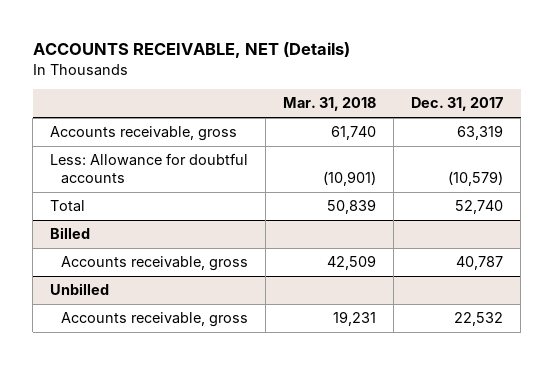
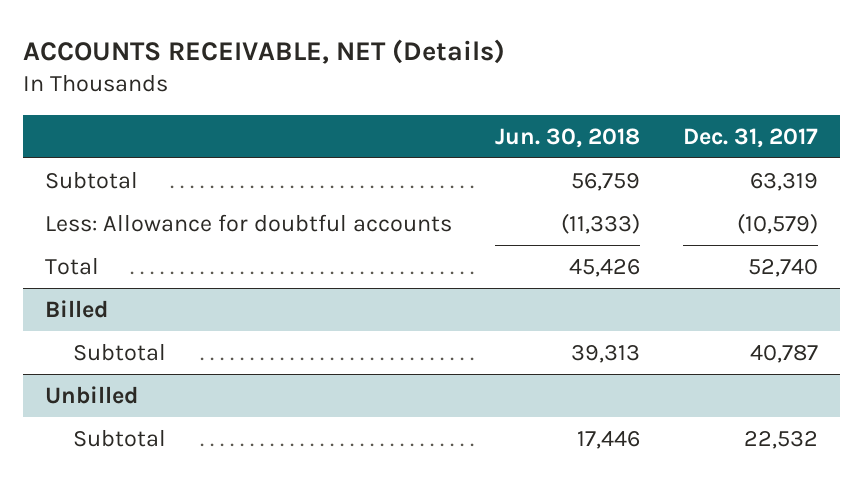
[283,97,377,112] Mar. 31, 2018 -> none
none -> [495,127,641,148] Jun. 30, 2018
[50,126,238,142] Accounts receivable, gross -> [44,170,138,189] Subtotal
[61,256,249,272] Accounts receivable, gross -> [72,342,166,361] Subtotal
[61,312,249,328] Accounts receivable, gross -> [72,428,166,447] Subtotal

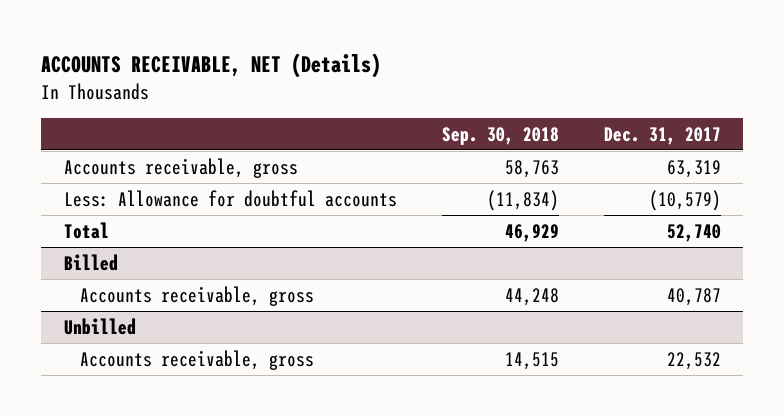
[495,127,641,148] Jun. 30, 2018 -> none
none -> [441,127,559,146] Sep. 30, 2018
[44,170,138,189] Subtotal -> [63,157,298,178] Accounts receivable, gross
[72,342,166,361] Subtotal -> [80,285,315,306] Accounts receivable, gross
[72,428,166,447] Subtotal -> [80,349,315,370] Accounts receivable, gross

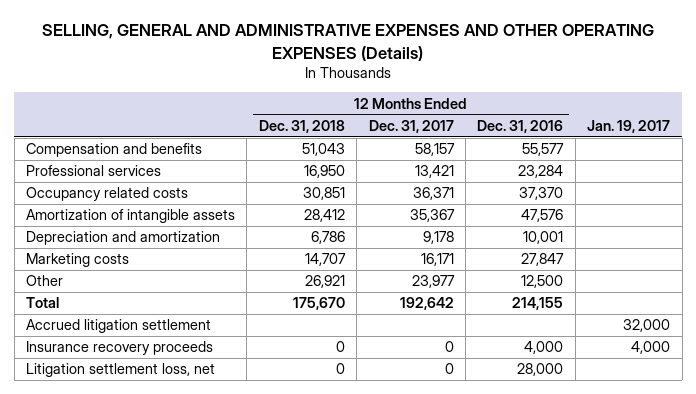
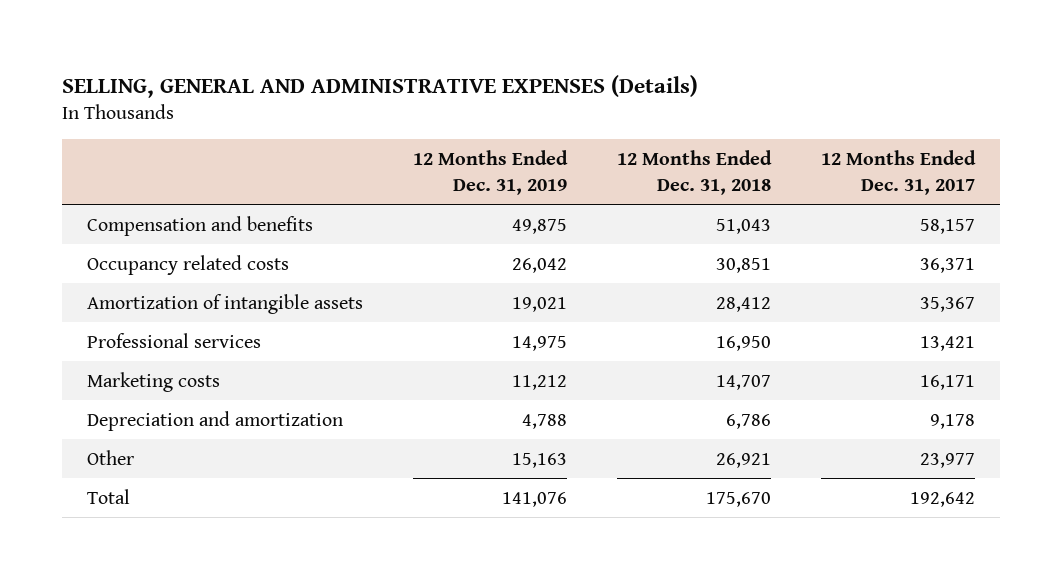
[42,24,655,61] SELLING, GENERAL AND ADMINISTRATIVE EXPENSES AND OTHER OPERATING EXPENSES (Details) -> [61,74,698,98] SELLING, GENERAL AND ADMINISTRATIVE EXPENSES (Details)
[477,119,564,133] Dec. 31, 2016 -> none
[587,119,671,133] Jan. 19, 2017 -> none
none -> [413,150,569,195] 12 Months Ended Dec. 31, 2019
[26,165,162,177] Professional services -> [86,332,261,348] Professional services
[26,231,221,246] Depreciation and amortization -> [86,410,343,431] Depreciation and amortization
[26,319,212,334] Accrued litigation settlement -> none
[26,341,214,356] Insurance recovery proceeds -> none
[26,363,216,378] Litigation settlement loss, net -> none

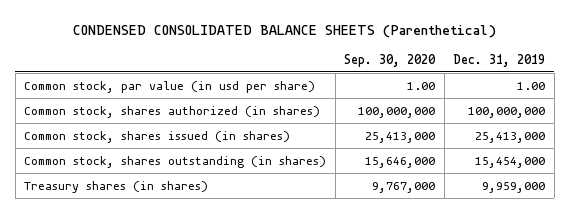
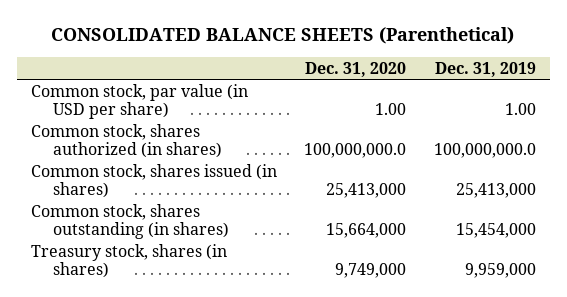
[72,24,496,38] CONDENSED CONSOLIDATED BALANCE SHEETS (Parenthetical) -> [51,27,515,45] CONSOLIDATED BALANCE SHEETS (Parenthetical)
[344,53,437,67] Sep. 30, 2020 -> none
none -> [305,61,407,77] Dec. 31, 2020
[24,80,316,93] Common stock, par value (in usd per share) -> [30,83,248,119] Common stock, par value (in USD per share)
[468,106,546,118] 100,000,000 -> [434,142,537,158] 100,000,000.0
[24,180,209,193] Treasury shares (in shares) -> [30,243,227,278] Treasury stock, shares (in shares)

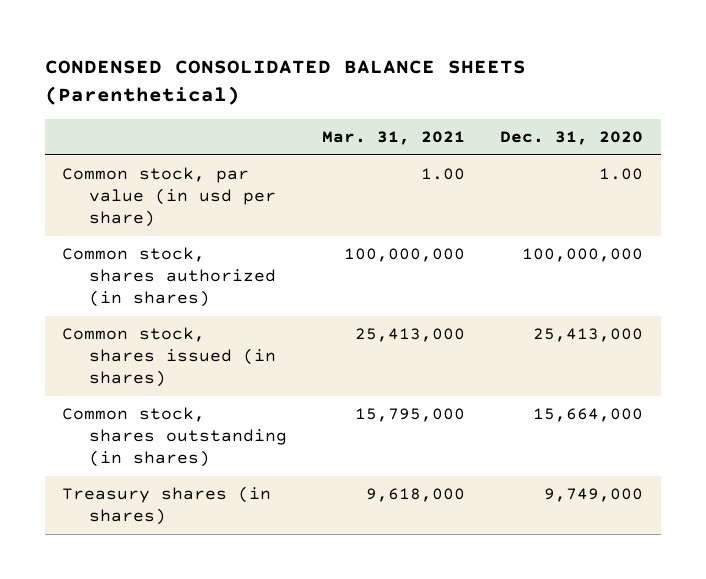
[51,27,515,45] CONSOLIDATED BALANCE SHEETS (Parenthetical) -> [44,59,526,105] CONDENSED CONSOLIDATED BALANCE SHEETS (Parenthetical)
[435,61,537,77] Dec. 31, 2019 -> none
none -> [322,131,466,146] Mar. 31, 2021
[30,83,248,119] Common stock, par value (in USD per share) -> [62,167,276,228] Common stock, par value (in usd per share)
[304,142,407,158] 100,000,000.0 -> [522,248,644,263] 100,000,000
[30,243,227,278] Treasury stock, shares (in shares) -> [62,486,272,526] Treasury shares (in shares)

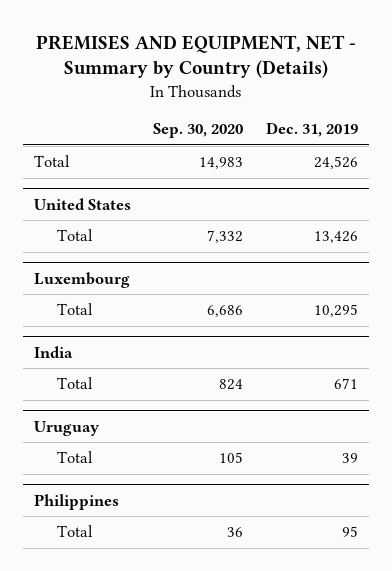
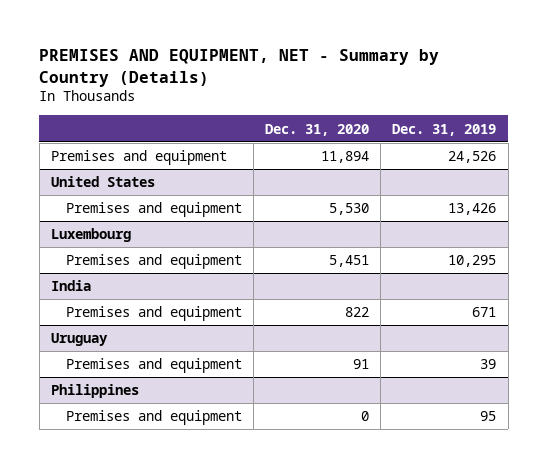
[153,123,244,139] Sep. 30, 2020 -> none
none -> [265,123,370,136] Dec. 31, 2020
[34,155,71,168] Total -> [50,150,227,166] Premises and equipment
[56,229,93,242] Total -> [65,202,242,218] Premises and equipment
[56,303,93,316] Total -> [65,254,242,270] Premises and equipment
[56,377,93,390] Total -> [65,306,242,322] Premises and equipment
[56,451,93,464] Total -> [65,358,242,374] Premises and equipment
[56,525,93,538] Total -> [65,410,242,426] Premises and equipment

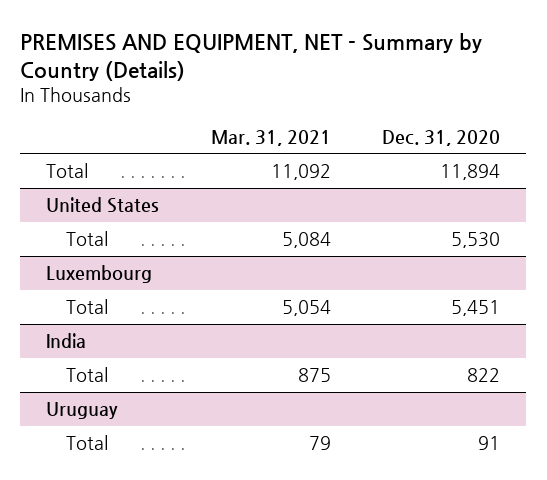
[392,123,497,136] Dec. 31, 2019 -> none
none -> [210,129,331,146] Mar. 31, 2021
[50,150,227,166] Premises and equipment -> [46,163,89,179] Total
[65,202,242,218] Premises and equipment -> [65,231,108,247] Total
[65,254,242,270] Premises and equipment -> [65,299,108,315] Total
[65,306,242,322] Premises and equipment -> [65,367,108,383] Total
[50,384,139,399] Philippines -> none
[65,410,242,426] Premises and equipment -> none
[65,358,242,374] Premises and equipment -> [65,435,108,451] Total

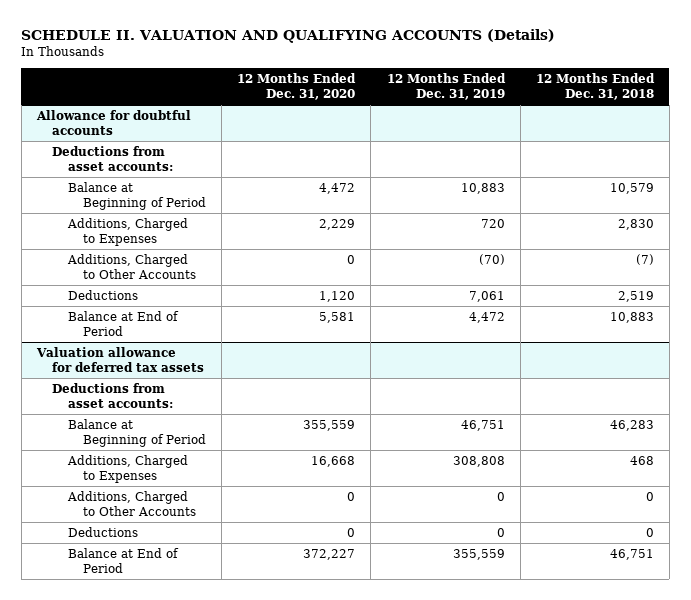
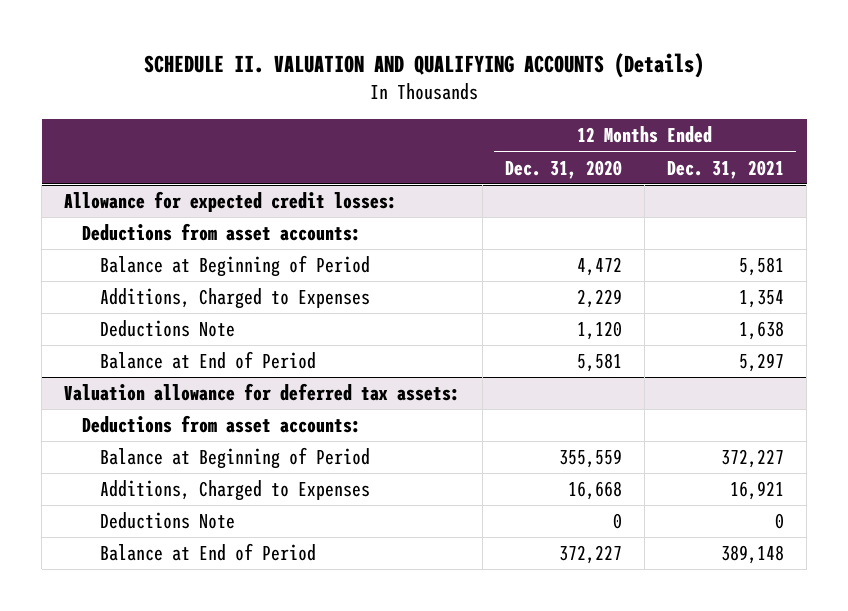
[386,73,506,100] 12 Months Ended Dec. 31, 2019 -> none
[535,73,655,100] 12 Months Ended Dec. 31, 2018 -> none
none -> [667,159,785,179] Dec. 31, 2021
[36,109,192,135] Allowance for doubtful accounts -> [64,191,398,213] Allowance for expected credit losses:
[66,253,196,279] Additions, Charged to Other Accounts -> none
[67,289,138,300] Deductions -> [99,320,235,338] Deductions Note
[36,346,205,372] Valuation allowance for deferred tax assets -> [64,383,461,402] Valuation allowance for deferred tax assets:
[66,490,196,516] Additions, Charged to Other Accounts -> none
[67,526,138,537] Deductions -> [99,512,235,530] Deductions Note

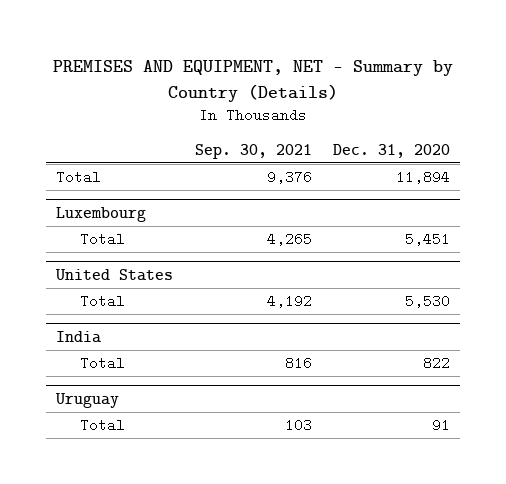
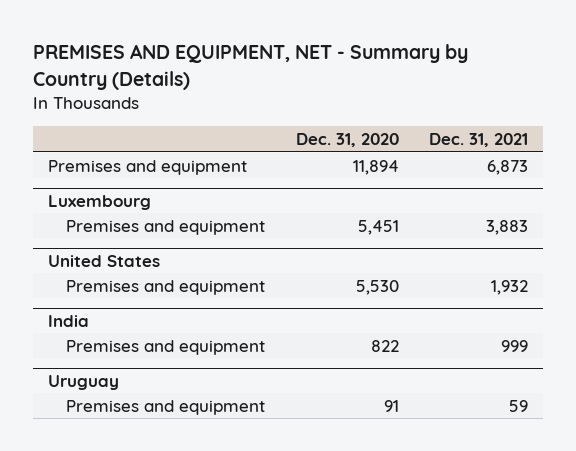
[194,143,312,159] Sep. 30, 2021 -> none
none -> [428,133,528,148] Dec. 31, 2021
[56,170,102,185] Total -> [48,159,248,175] Premises and equipment
[80,232,126,247] Total -> [66,219,266,235] Premises and equipment
[80,294,126,309] Total -> [66,279,266,295] Premises and equipment
[80,356,126,371] Total -> [66,339,266,355] Premises and equipment
[80,418,126,433] Total -> [66,399,266,415] Premises and equipment

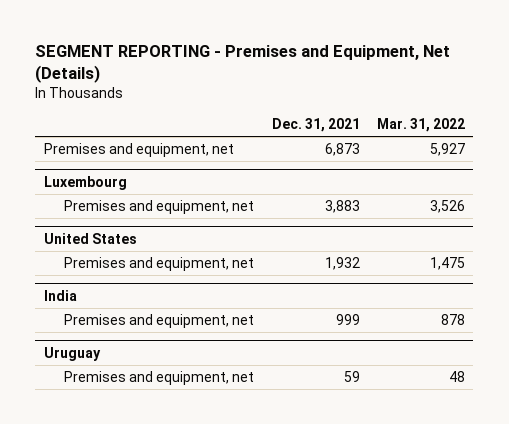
[32,44,468,91] PREMISES AND EQUIPMENT, NET - Summary by Country (Details) -> [35,45,451,84] SEGMENT REPORTING - Premises and Equipment, Net (Details)
[295,133,399,148] Dec. 31, 2020 -> none
none -> [376,118,465,133] Mar. 31, 2022
[48,159,248,175] Premises and equipment -> [43,142,234,157] Premises and equipment, net
[66,219,266,235] Premises and equipment -> [64,199,255,214] Premises and equipment, net
[66,279,266,295] Premises and equipment -> [64,256,255,271] Premises and equipment, net
[66,339,266,355] Premises and equipment -> [64,313,255,328] Premises and equipment, net
[66,399,266,415] Premises and equipment -> [64,370,255,385] Premises and equipment, net

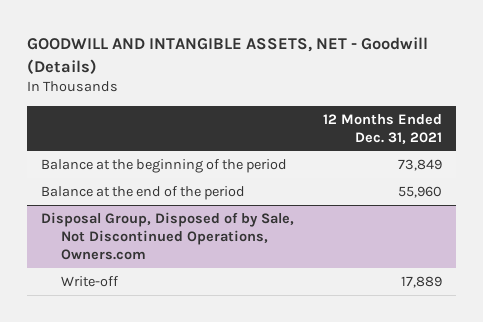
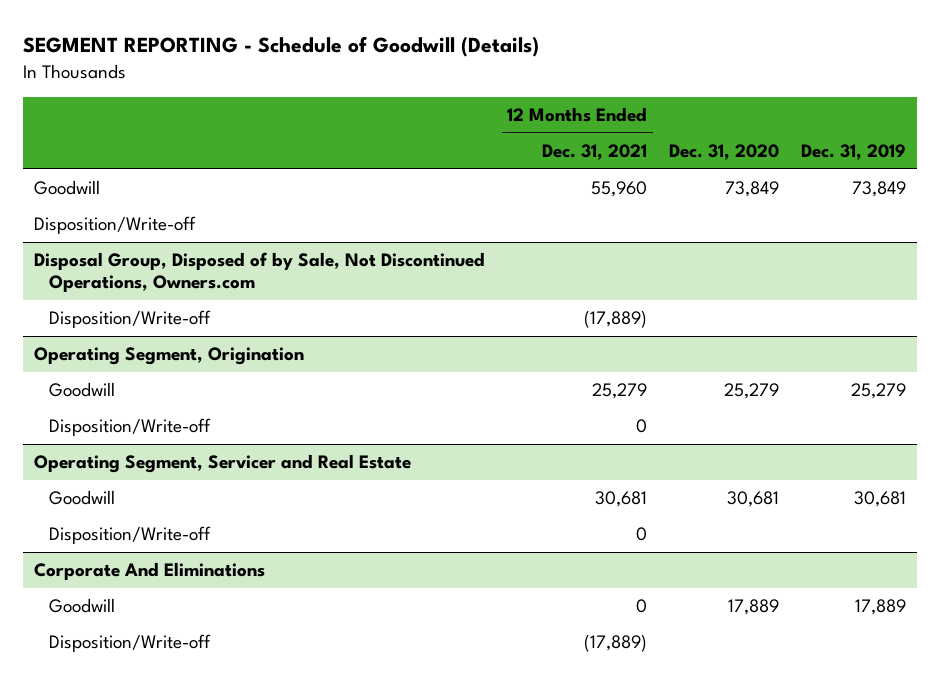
[26,37,428,74] GOODWILL AND INTANGIBLE ASSETS, NET - Goodwill (Details) -> [23,36,540,58] SEGMENT REPORTING - Schedule of Goodwill (Details)
none -> [669,143,780,160] Dec. 31, 2020
none -> [801,143,907,160] Dec. 31, 2019
[40,158,287,173] Balance at the beginning of the period -> none
[40,185,245,200] Balance at the end of the period -> [34,180,101,196] Goodwill
none -> [34,216,197,235] Disposition/Write-off
[61,275,120,287] Write-off -> [48,310,211,329] Disposition/Write-off
[400,275,442,288] 17,889 -> [584,310,648,329] (17,889)
none -> [34,347,305,366] Operating Segment, Origination
none -> [48,382,115,398] Goodwill
none -> [48,418,211,437] Disposition/Write-off
none -> [34,454,412,474] Operating Segment, Servicer and Real Estate
none -> [48,490,115,506] Goodwill
none -> [48,526,211,545] Disposition/Write-off
none -> [34,562,266,581] Corporate And Eliminations
none -> [48,598,115,614] Goodwill
none -> [48,634,211,653] Disposition/Write-off

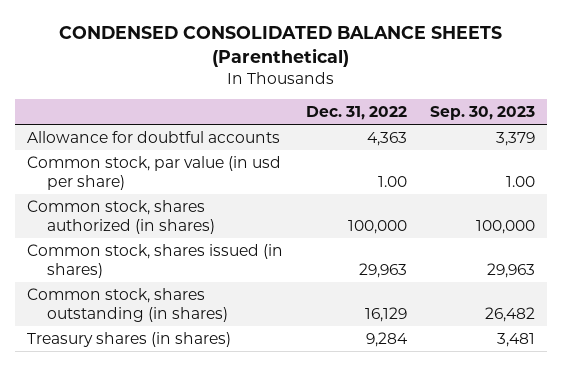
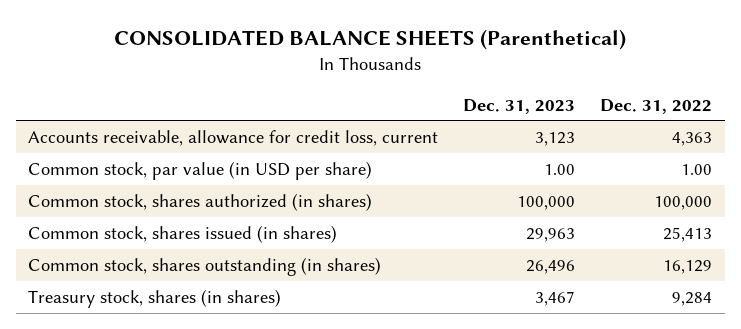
[59,26,503,68] CONDENSED CONSOLIDATED BALANCE SHEETS (Parenthetical) -> [114,28,627,50] CONSOLIDATED BALANCE SHEETS (Parenthetical)
[430,106,536,121] Sep. 30, 2023 -> none
none -> [463,98,576,114] Dec. 31, 2023
[26,130,280,143] Allowance for doubtful accounts -> [28,129,439,146] Accounts receivable, allowance for credit loss, current
[26,155,281,190] Common stock, par value (in usd per share) -> [28,160,373,180] Common stock, par value (in USD per share)
[359,262,408,278] 29,963 -> [663,226,713,242] 25,413
[26,331,231,347] Treasury shares (in shares) -> [28,288,282,308] Treasury stock, shares (in shares)

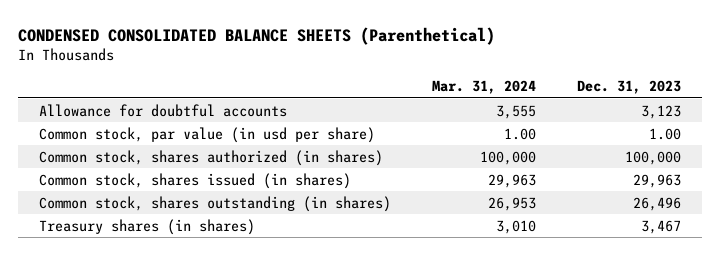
[114,28,627,50] CONSOLIDATED BALANCE SHEETS (Parenthetical) -> [18,26,496,45] CONDENSED CONSOLIDATED BALANCE SHEETS (Parenthetical)
[600,98,713,114] Dec. 31, 2022 -> none
none -> [432,80,537,95] Mar. 31, 2024
[28,129,439,146] Accounts receivable, allowance for credit loss, current -> [38,103,287,117] Allowance for doubtful accounts
[28,160,373,180] Common stock, par value (in USD per share) -> [38,126,375,143] Common stock, par value (in usd per share)
[28,288,282,308] Treasury stock, shares (in shares) -> [38,218,255,235] Treasury shares (in shares)

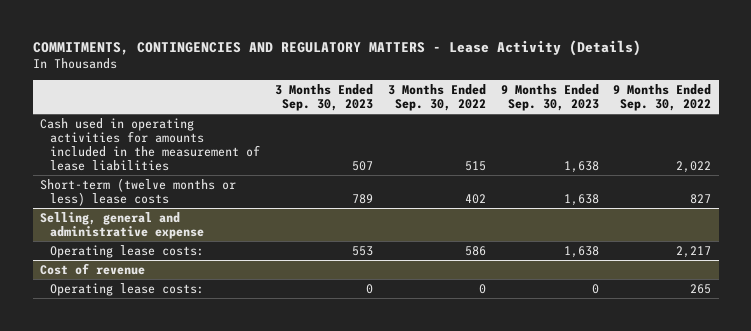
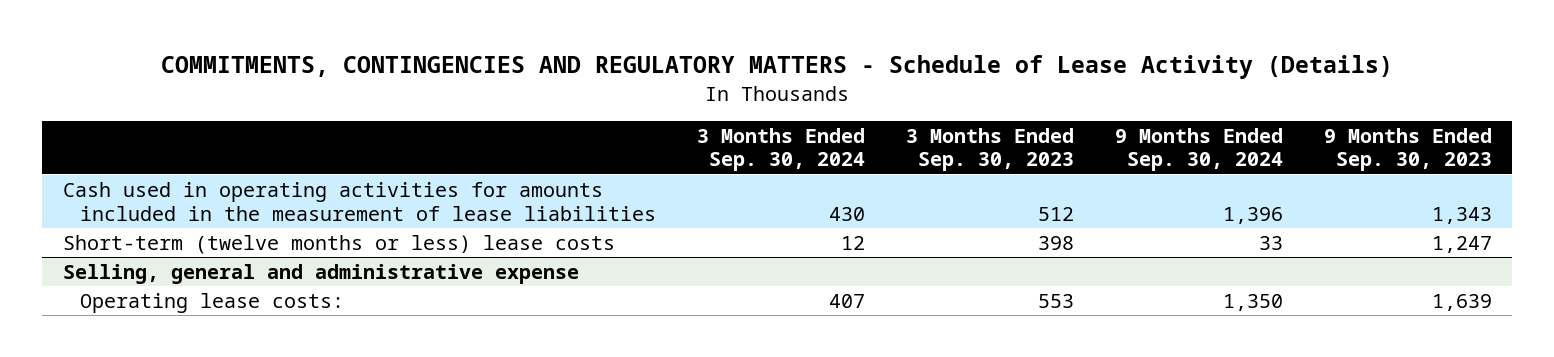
[32,39,641,56] COMMITMENTS, CONTINGENCIES AND REGULATORY MATTERS - Lease Activity (Details) -> [161,55,1394,80] COMMITMENTS, CONTINGENCIES AND REGULATORY MATTERS - Schedule of Lease Activity (Details)
[387,84,486,112] 3 Months Ended Sep. 30, 2022 -> none
[613,84,712,112] 9 Months Ended Sep. 30, 2022 -> none
none -> [696,127,865,172] 3 Months Ended Sep. 30, 2024
none -> [1114,127,1283,172] 9 Months Ended Sep. 30, 2024
[352,161,374,172] 507 -> [1037,206,1074,221] 512
[563,161,599,174] 1,638 -> [1431,206,1492,224] 1,343
[352,193,374,204] 789 -> [1037,235,1074,250] 398
[563,193,599,206] 1,638 -> [1431,235,1492,253] 1,247
[39,262,145,275] Cost of revenue -> none
[50,282,205,296] Operating lease costs: -> none
[563,245,599,258] 1,638 -> [1431,293,1492,311] 1,639

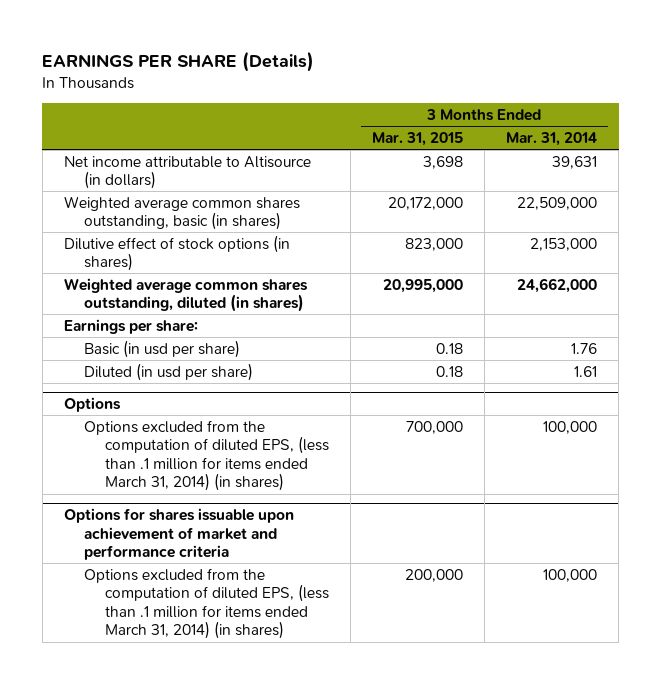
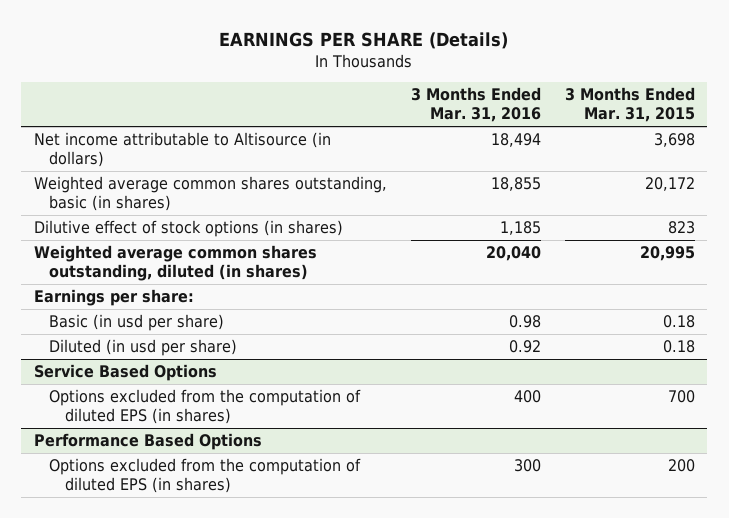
[506,131,598,146] Mar. 31, 2014 -> none
none -> [410,87,541,123] 3 Months Ended Mar. 31, 2016
[387,196,463,210] 20,172,000 -> [644,177,695,192] 20,172
[404,237,463,251] 823,000 -> [667,221,695,235] 823
[382,278,463,293] 20,995,000 -> [639,246,695,262] 20,995
[64,397,122,413] Options -> [33,364,217,382] Service Based Options
[84,419,329,492] Options excluded from the computation of diluted EPS, (less than .1 million for items ended March 31, 2014) (in shares) -> [49,389,362,425] Options excluded from the computation of diluted EPS (in shares)
[405,420,463,434] 700,000 -> [667,390,695,404] 700
[64,508,295,561] Options for shares issuable upon achievement of market and performance criteria -> [33,433,262,451] Performance Based Options
[84,567,329,640] Options excluded from the computation of diluted EPS, (less than .1 million for items ended March 31, 2014) (in shares) -> [49,458,362,494] Options excluded from the computation of diluted EPS (in shares)
[404,568,463,582] 200,000 -> [667,459,695,473] 200

